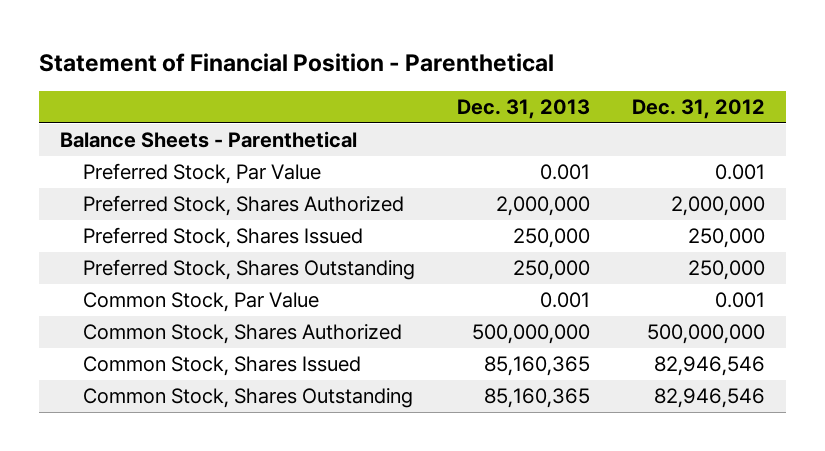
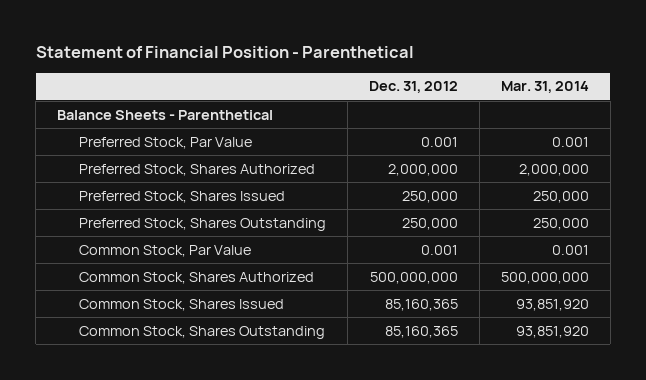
[456,98,590,119] Dec. 31, 2013 -> none
none -> [500,81,589,94] Mar. 31, 2014
[653,356,765,377] 82,946,546 -> [384,298,458,311] 85,160,365
[653,388,765,409] 82,946,546 -> [384,325,458,338] 85,160,365

